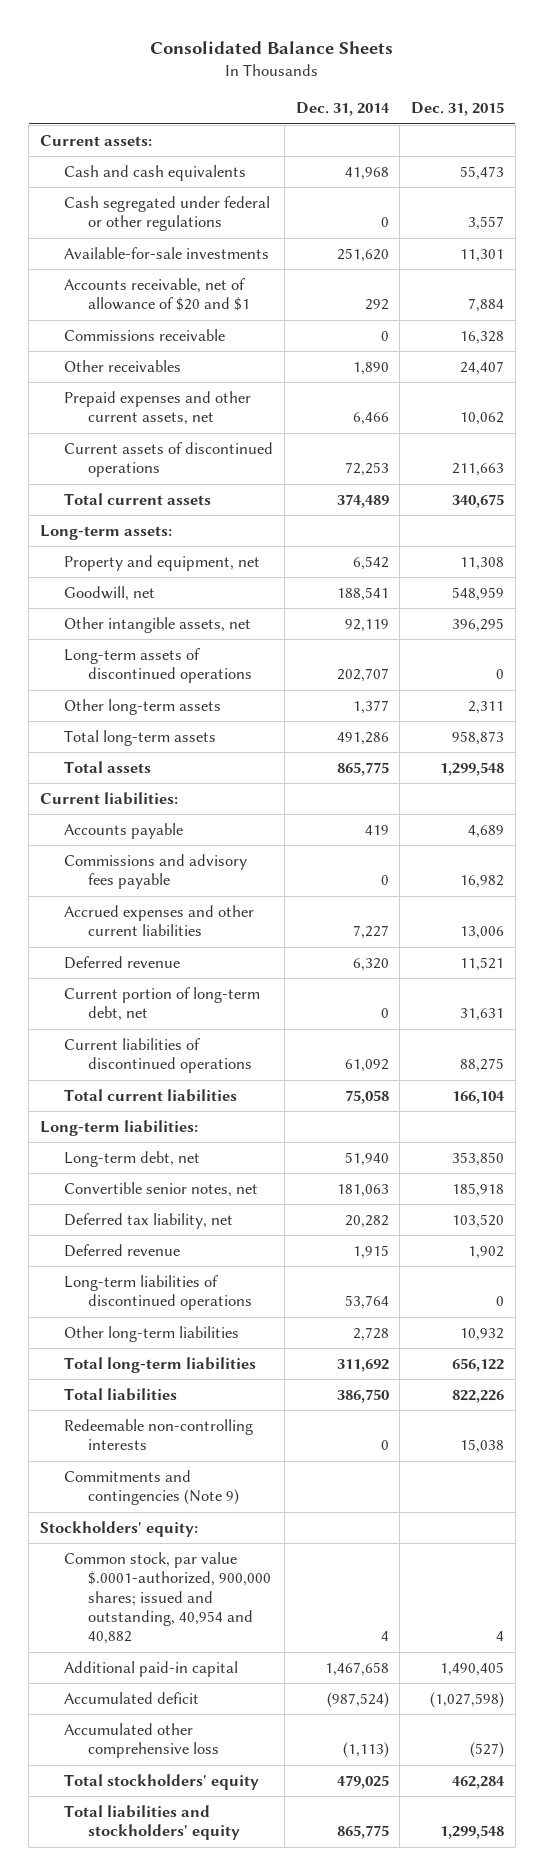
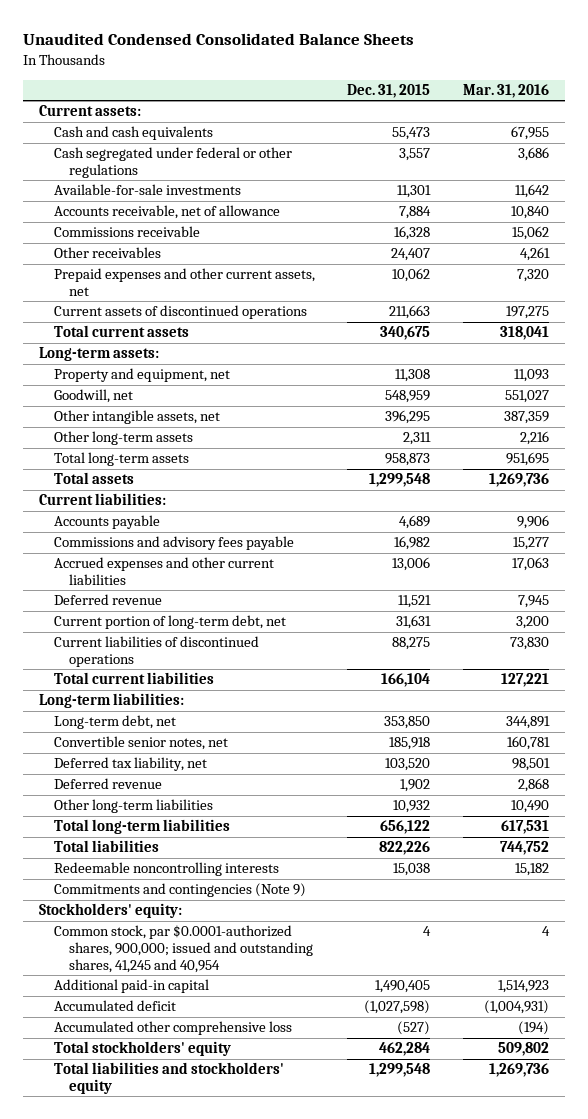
[150,41,394,55] Consolidated Balance Sheets -> [22,33,414,46] Unaudited Condensed Consolidated Balance Sheets
[295,102,390,117] Dec. 31, 2014 -> none
none -> [462,83,549,98] Mar. 31, 2016
[64,277,251,312] Accounts receivable, net of allowance of $20 and $1 -> [54,205,281,220] Accounts receivable, net of allowance
[64,647,253,684] Long-term assets of discontinued operations -> none
[64,1274,253,1311] Long-term liabilities of discontinued operations -> none
[64,1418,254,1451] Redeemable non-controlling interests -> [54,862,280,877] Redeemable noncontrolling interests
[64,1551,272,1645] Common stock, par value $.0001-authorized, 900,000 shares; issued and outstanding, 40,954 and 40,882 -> [54,925,313,973] Common stock, par $0.0001-authorized shares, 900,000; issued and outstanding shares, 41,245 and 40,954

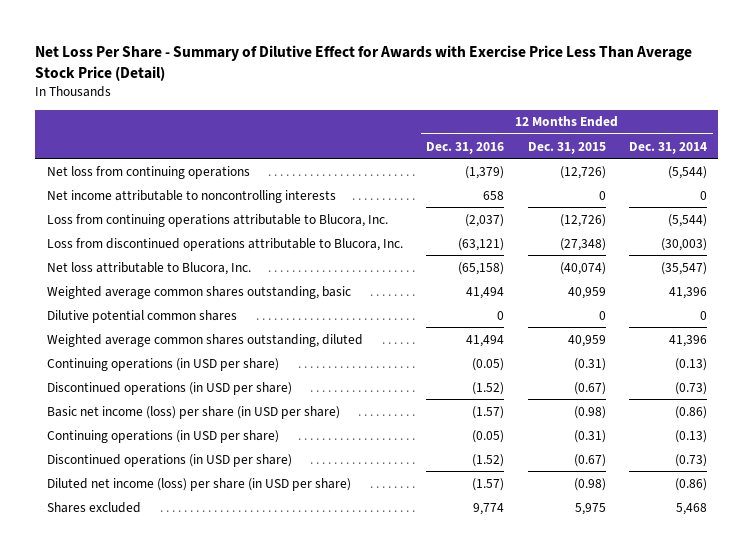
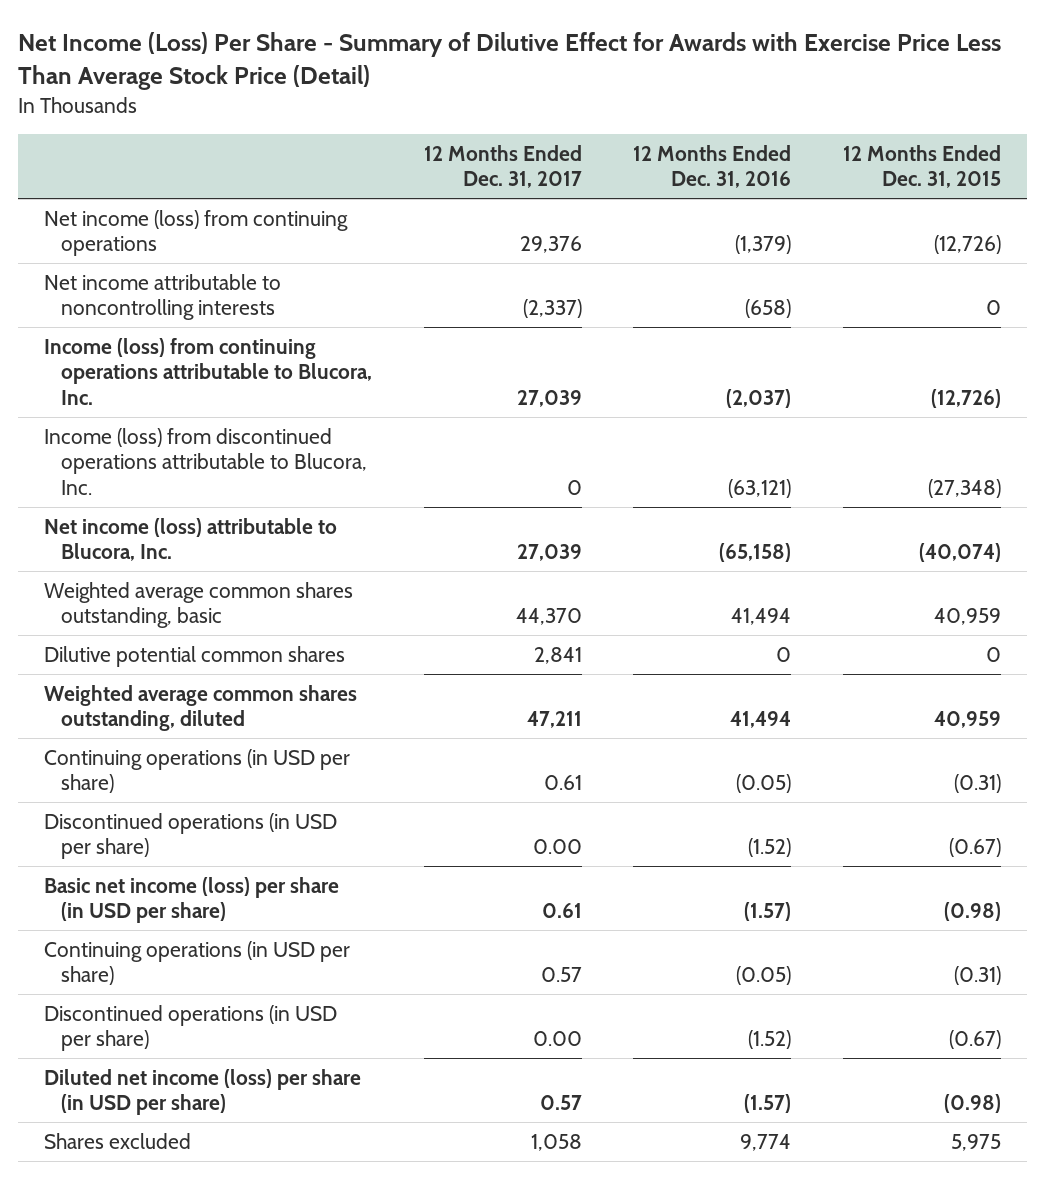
[35,44,693,81] Net Loss Per Share - Summary of Dilutive Effect for Awards with Exercise Price Less Than Average Stock Price (Detail) -> [18,32,1002,91] Net Income (Loss) Per Share - Summary of Dilutive Effect for Awards with Exercise Price Less Than Average Stock Price (Detail)
[628,141,707,154] Dec. 31, 2014 -> none
none -> [423,144,582,189] 12 Months Ended Dec. 31, 2017
[47,165,251,179] Net loss from continuing operations -> [44,209,349,257] Net income (loss) from continuing operations
[483,190,505,200] 658 -> [745,299,792,319] (658)
[47,213,389,227] Loss from continuing operations attributable to Blucora, Inc. -> [44,337,373,405] Income (loss) from continuing operations attributable to Blucora, Inc.
[47,237,404,251] Loss from discontinued operations attributable to Blucora, Inc. -> [44,427,368,495] Income (loss) from discontinued operations attributable to Blucora, Inc.
[47,261,252,275] Net loss attributable to Blucora, Inc. -> [44,517,338,562] Net income (loss) attributable to Blucora, Inc.

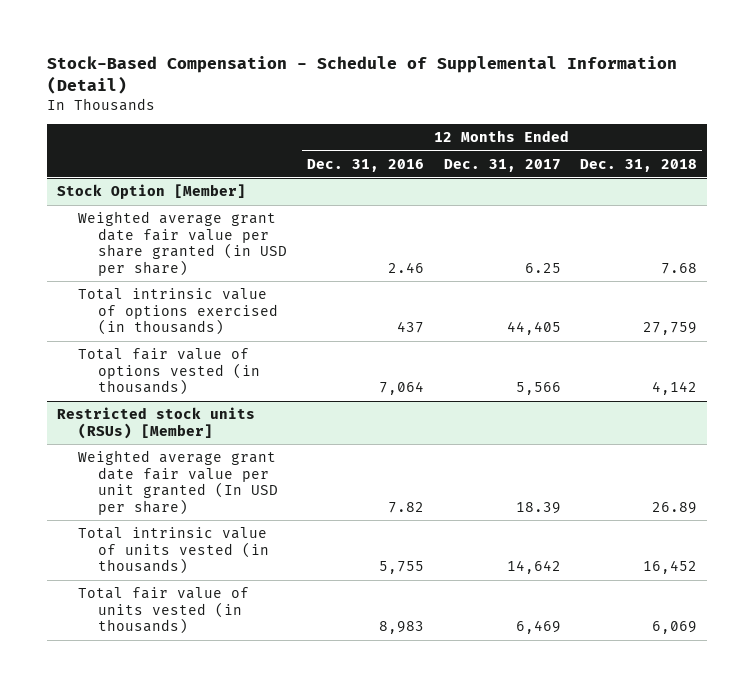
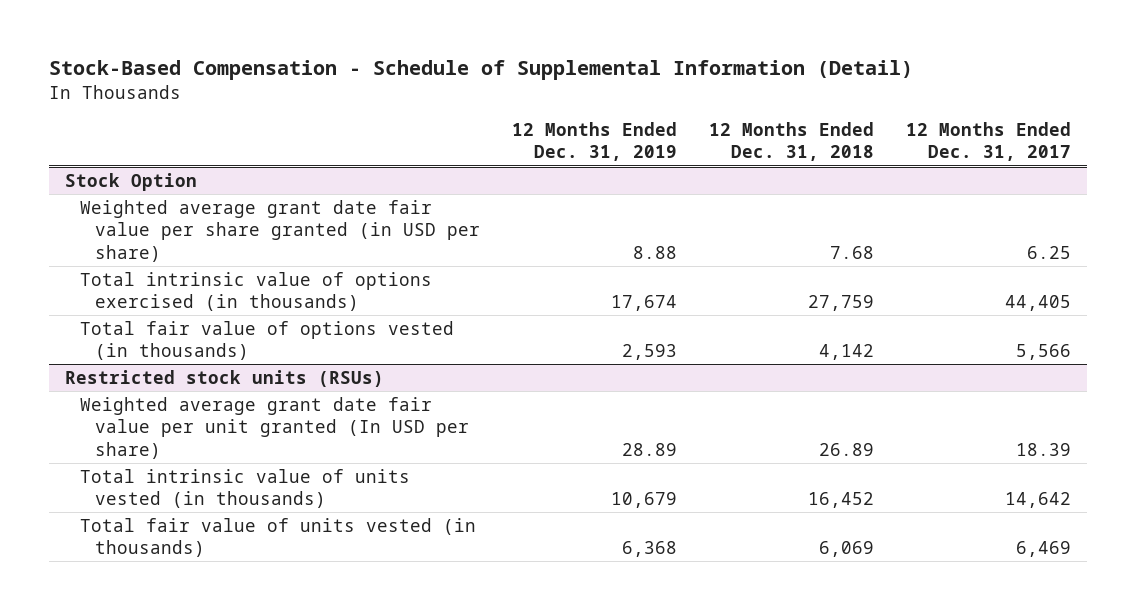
[306,158,424,172] Dec. 31, 2016 -> none
none -> [511,121,677,162] 12 Months Ended Dec. 31, 2019
[56,184,246,200] Stock Option [Member] -> [64,172,197,191] Stock Option
[56,407,255,439] Restricted stock units (RSUs) [Member] -> [64,369,384,387] Restricted stock units (RSUs)

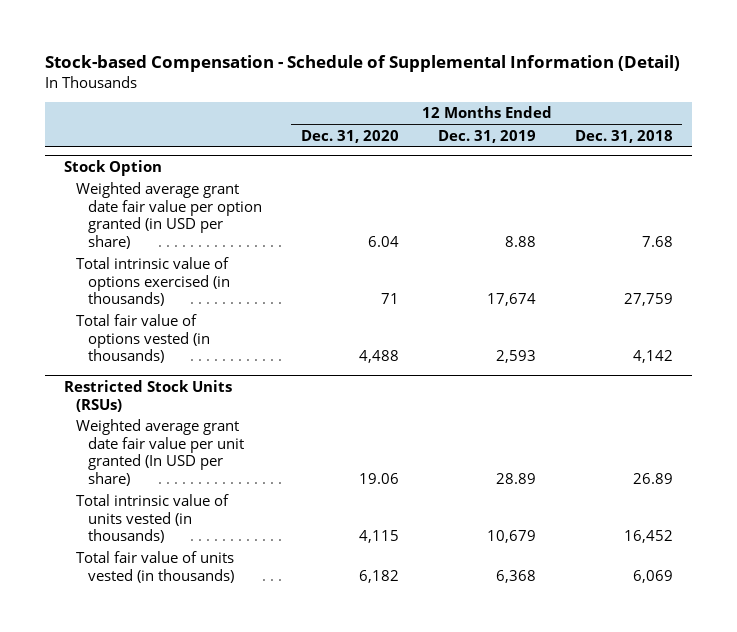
[48,60,913,81] Stock-Based Compensation - Schedule of Supplemental Information (Detail) -> [45,54,681,72] Stock-based Compensation - Schedule of Supplemental Information (Detail)
[905,121,1071,162] 12 Months Ended Dec. 31, 2017 -> none
none -> [301,129,400,143] Dec. 31, 2020
[79,199,480,262] Weighted average grant date fair value per share granted (in USD per share) -> [76,182,263,249] Weighted average grant date fair value per option granted (in USD per share)
[64,369,384,387] Restricted stock units (RSUs) -> [64,380,233,412] Restricted Stock Units (RSUs)

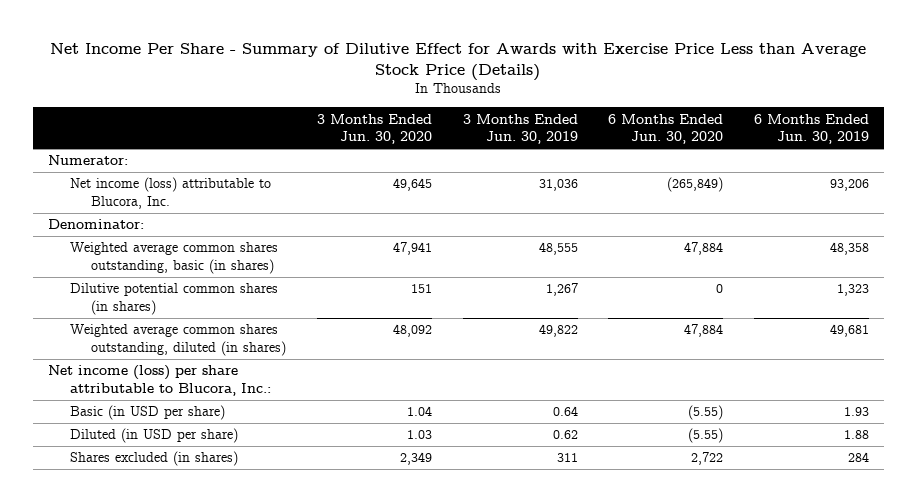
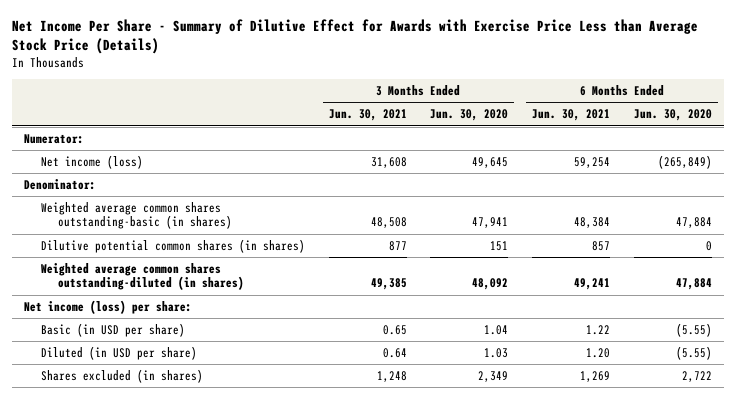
[462,113,578,145] 3 Months Ended Jun. 30, 2019 -> none
[753,113,869,145] 6 Months Ended Jun. 30, 2019 -> none
none -> [328,109,407,122] Jun. 30, 2021
none -> [532,109,611,122] Jun. 30, 2021
[69,177,271,210] Net income (loss) attributable to Blucora, Inc. -> [40,154,143,169] Net income (loss)
[69,242,278,275] Weighted average common shares outstanding, basic (in shares) -> [40,201,232,230] Weighted average common shares outstanding-basic (in shares)
[69,324,287,357] Weighted average common shares outstanding, diluted (in shares) -> [40,262,244,291] Weighted average common shares outstanding-diluted (in shares)
[47,365,271,397] Net income (loss) per share attributable to Blucora, Inc.: -> [23,299,192,314] Net income (loss) per share:

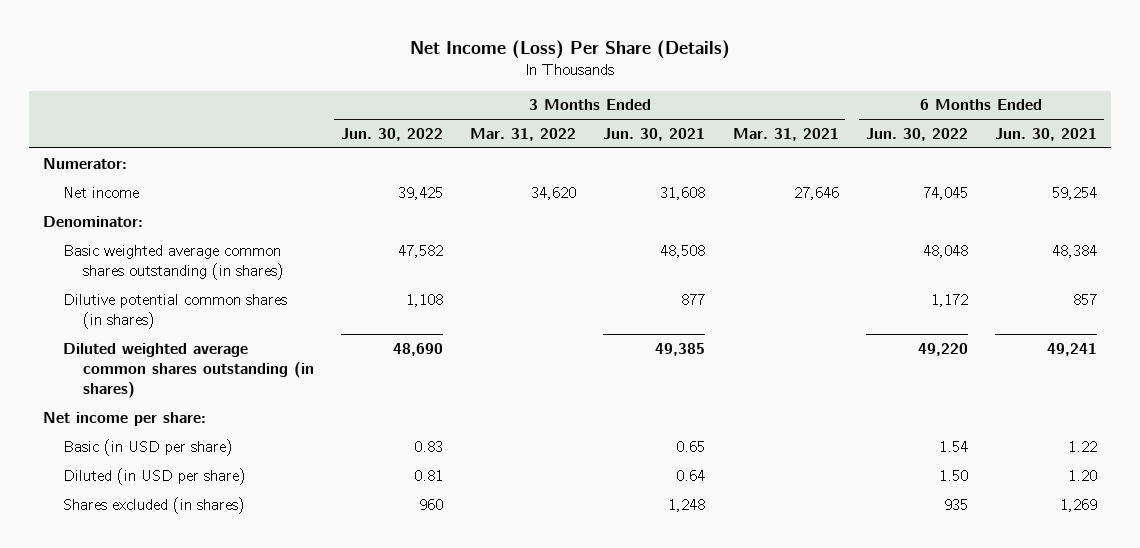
[11,18,698,55] Net Income Per Share - Summary of Dilutive Effect for Awards with Exercise Price Less than Average Stock Price (Details) -> [410,39,731,59] Net Income (Loss) Per Share (Details)
[430,109,509,122] Jun. 30, 2020 -> none
[633,109,712,122] Jun. 30, 2020 -> none
none -> [340,127,443,141] Jun. 30, 2022
none -> [470,127,577,141] Mar. 31, 2022
none -> [732,127,839,141] Mar. 31, 2021
none -> [865,127,968,141] Jun. 30, 2022
[40,154,143,169] Net income (loss) -> [62,186,139,198] Net income
[40,201,232,230] Weighted average common shares outstanding-basic (in shares) -> [62,244,284,280] Basic weighted average common shares outstanding (in shares)
[40,262,244,291] Weighted average common shares outstanding-diluted (in shares) -> [62,342,314,398] Diluted weighted average common shares outstanding (in shares)
[23,299,192,314] Net income (loss) per share: -> [42,411,206,426] Net income per share:

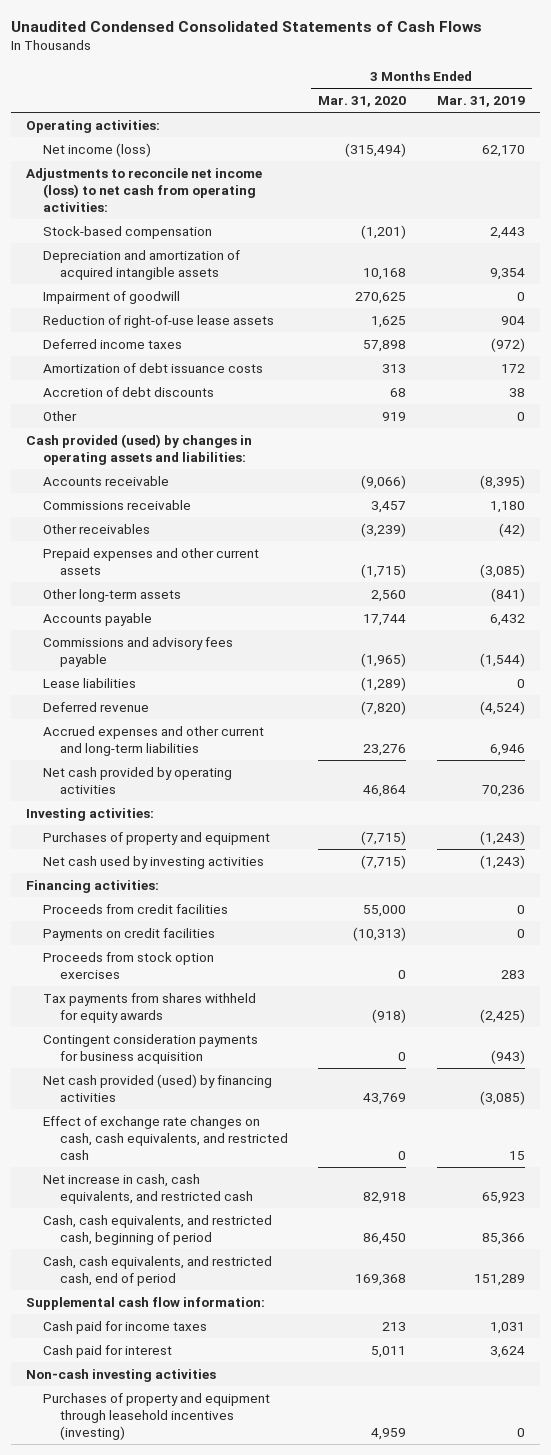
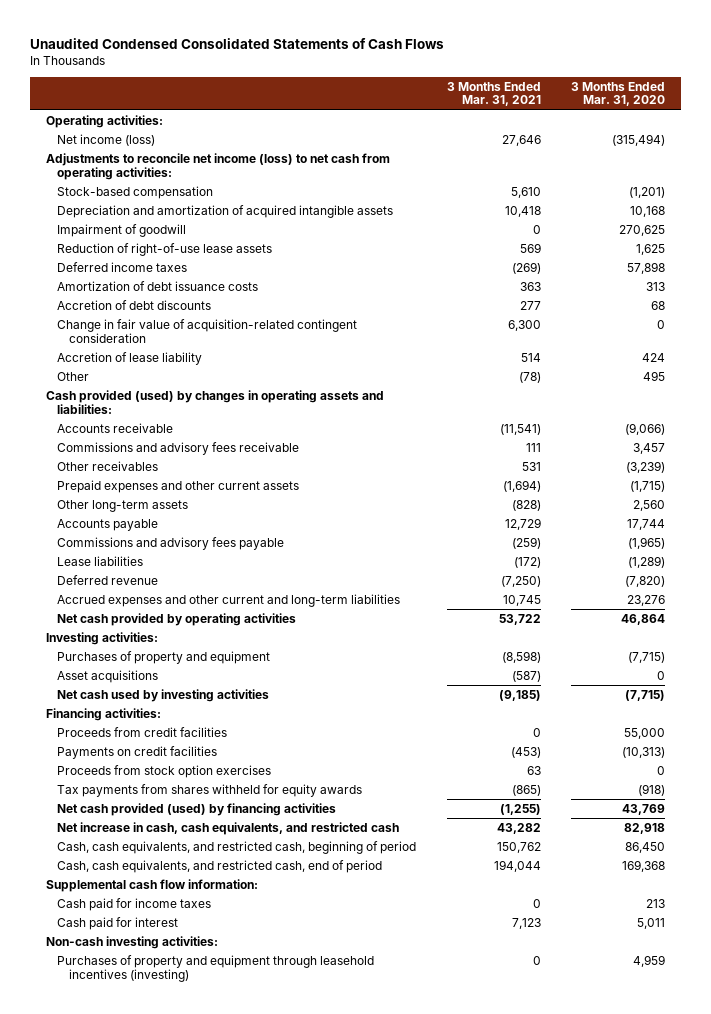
[436,96,525,108] Mar. 31, 2019 -> none
none -> [446,81,541,107] 3 Months Ended Mar. 31, 2021
none -> [57,319,358,343] Change in fair value of acquisition-related contingent consideration
none -> [57,352,203,366] Accretion of lease liability
[382,411,407,421] 919 -> [643,371,666,382] 495
[43,499,192,510] Commissions receivable -> [57,442,300,456] Commissions and advisory fees receivable
none -> [57,670,159,684] Asset acquisitions
[43,1033,259,1064] Contingent consideration payments for business acquisition -> none
[43,1115,289,1161] Effect of exchange rate changes on cash, cash equivalents, and restricted cash -> none
[26,1368,217,1382] Non-cash investing activities -> [45,936,218,950] Non-cash investing activities:

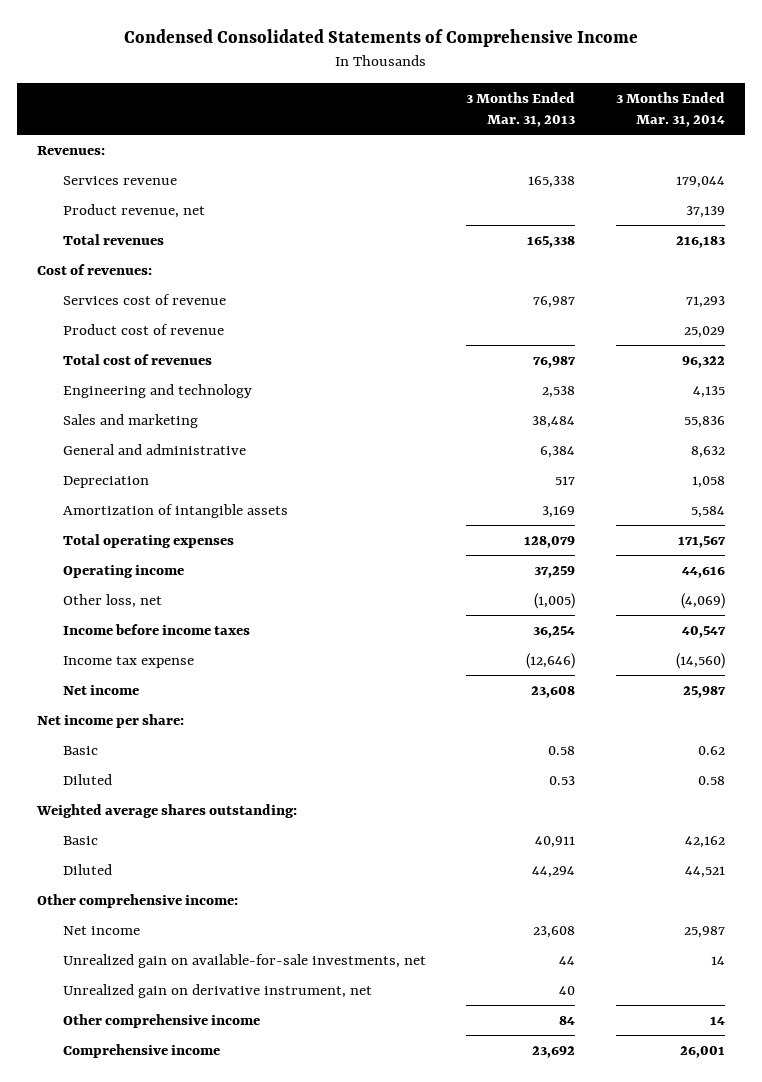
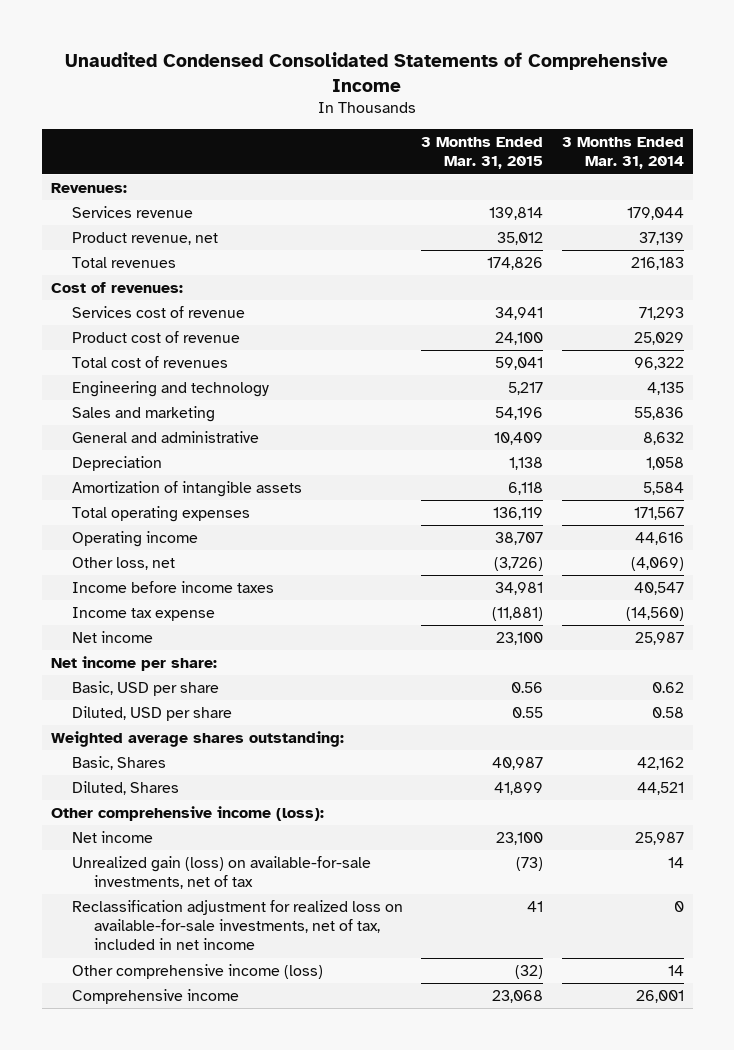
[123,29,638,48] Condensed Consolidated Statements of Comprehensive Income -> [65,51,669,92] Unaudited Condensed Consolidated Statements of Comprehensive Income
[466,92,576,128] 3 Months Ended Mar. 31, 2013 -> none
none -> [421,137,544,170] 3 Months Ended Mar. 31, 2015
[63,746,99,756] Basic -> [72,681,220,697] Basic, USD per share
[63,774,113,786] Diluted -> [72,706,233,722] Diluted, USD per share
[63,836,99,846] Basic -> [72,756,167,771] Basic, Shares
[63,864,113,876] Diluted -> [72,781,180,796] Diluted, Shares
[37,894,239,909] Other comprehensive income: -> [50,806,324,822] Other comprehensive income (loss):
[63,984,373,999] Unrealized gain on derivative instrument, net -> none
[63,954,427,969] Unrealized gain on available-for-sale investments, net -> [72,856,372,890] Unrealized gain (loss) on available-for-sale investments, net of tax
none -> [72,900,404,951] Reclassification adjustment for realized loss on available-for-sale investments, net of tax, included in net income
[63,1014,261,1029] Other comprehensive income -> [72,964,324,980] Other comprehensive income (loss)

